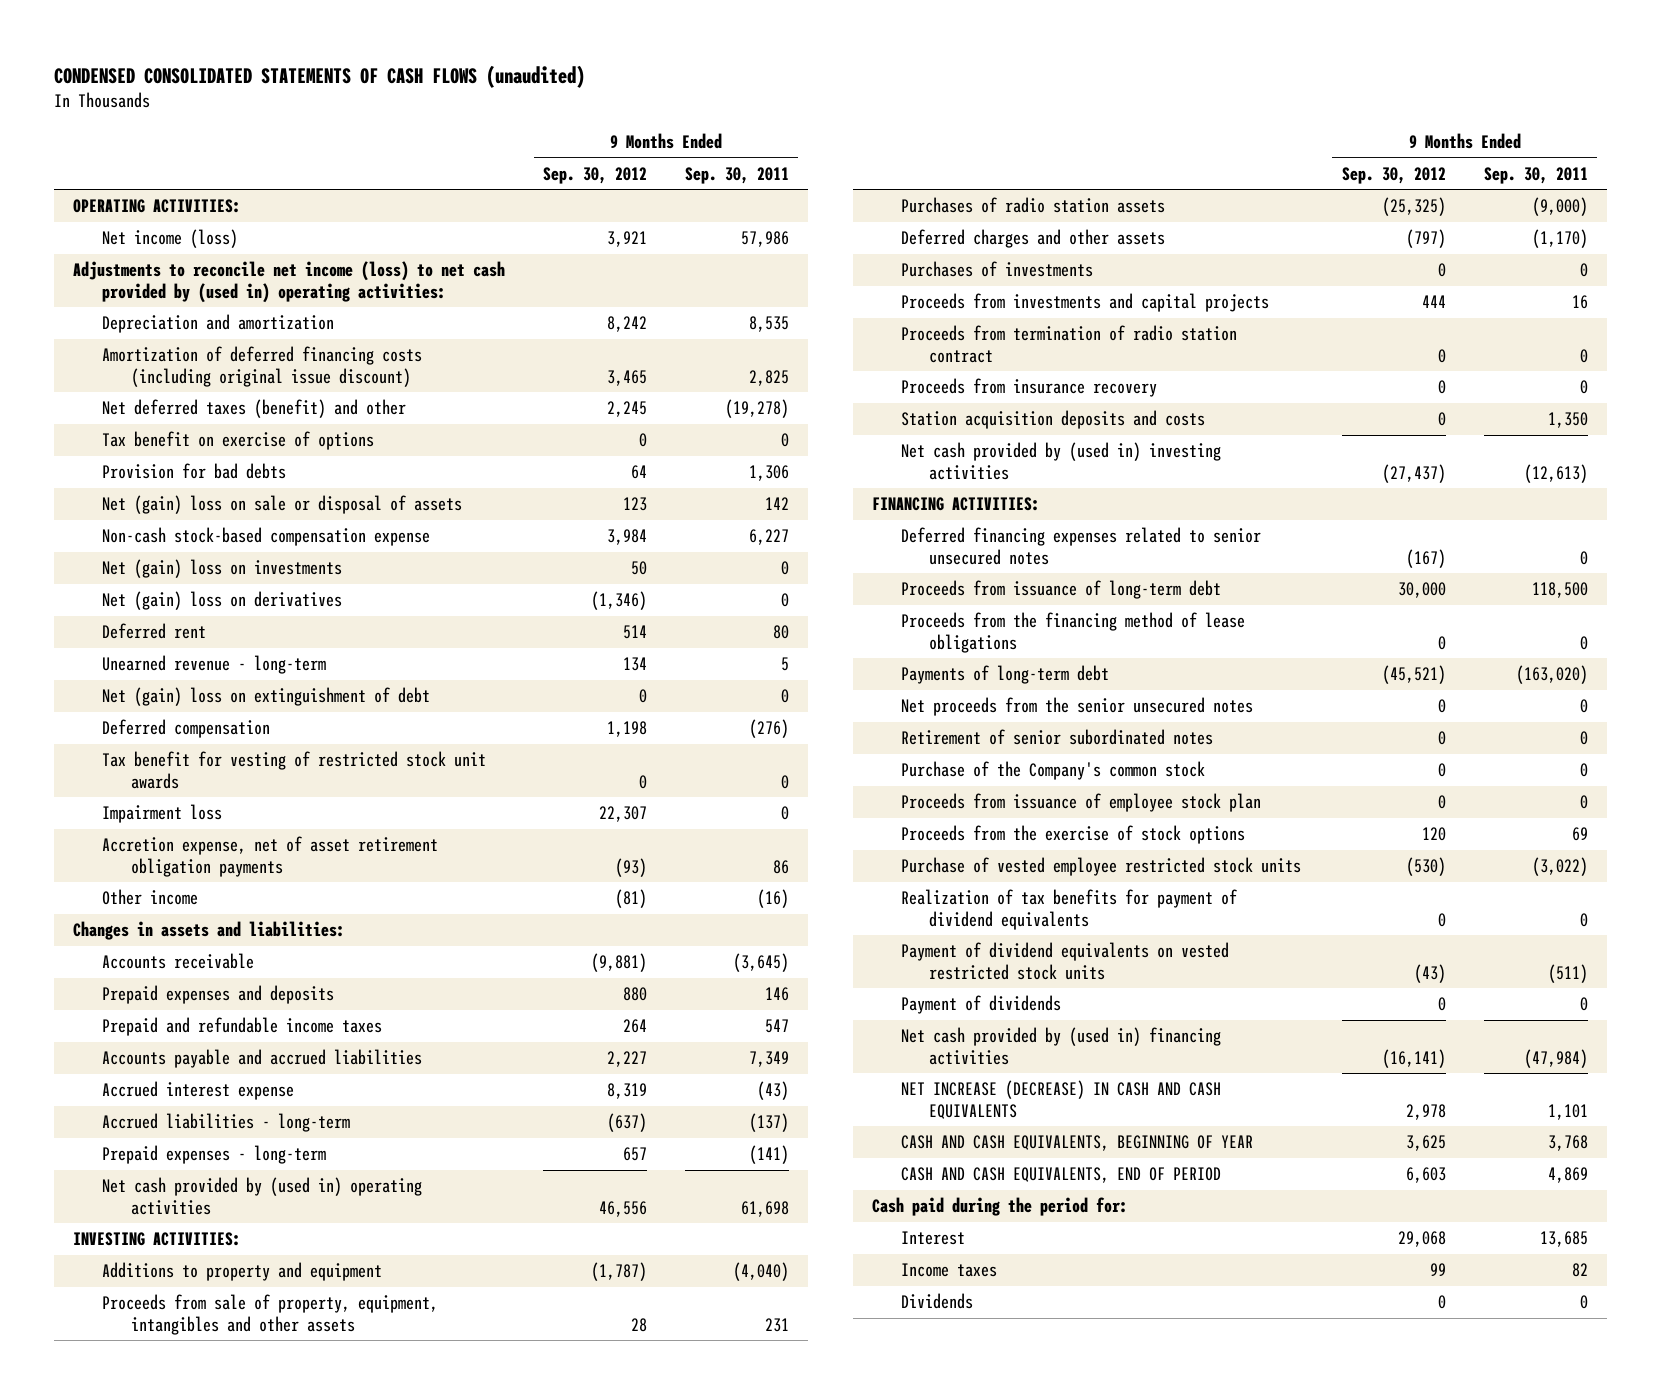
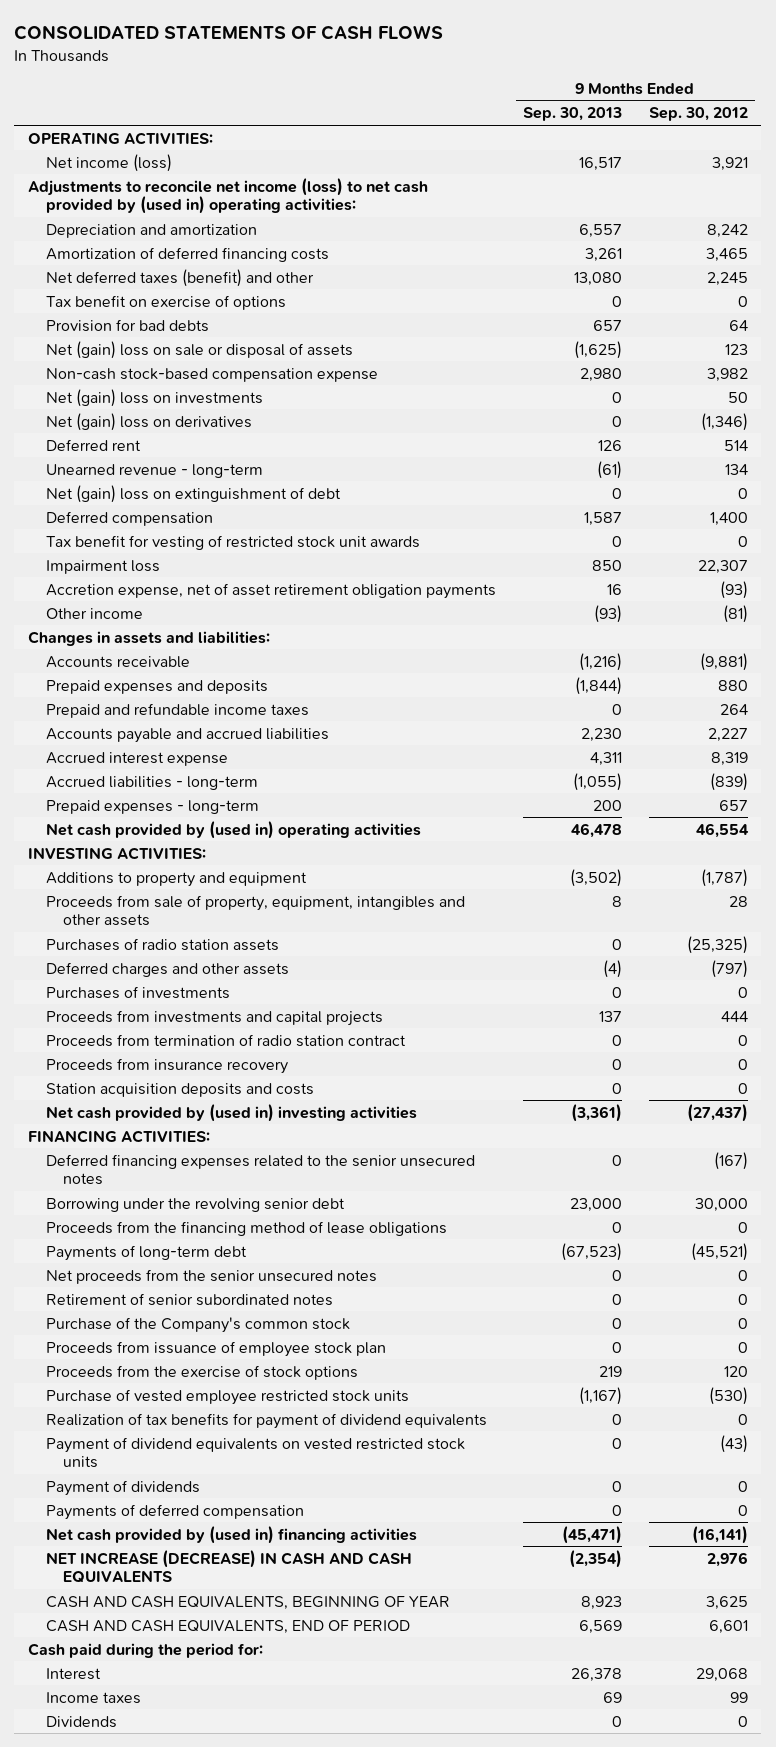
[54,64,586,88] CONDENSED CONSOLIDATED STATEMENTS OF CASH FLOWS (unaudited) -> [14,25,444,41] CONSOLIDATED STATEMENTS OF CASH FLOWS
[684,166,789,184] Sep. 30, 2011 -> none
none -> [522,107,622,122] Sep. 30, 2013
[102,346,423,387] Amortization of deferred financing costs (including original issue discount) -> [45,246,329,262] Amortization of deferred financing costs
[607,529,648,546] 3,984 -> [706,367,748,382] 3,982
[607,721,648,738] 1,198 -> [709,511,748,526] 1,400
[607,1113,648,1133] (637) -> [709,772,748,791] (839)
[599,1200,648,1217] 46,556 -> [695,822,749,838] 46,554
[900,527,1261,565] Deferred financing expenses related to senior unsecured notes -> [45,1153,475,1186] Deferred financing expenses related to the senior unsecured notes
[900,580,1221,600] Proceeds from issuance of long-term debt -> [45,1197,345,1212] Borrowing under the revolving senior debt
none -> [45,1503,304,1520] Payments of deferred compensation
[1405,1103,1446,1120] 2,978 -> [706,1551,748,1567] 2,976
[1405,1167,1446,1184] 6,603 -> [708,1619,748,1634] 6,601

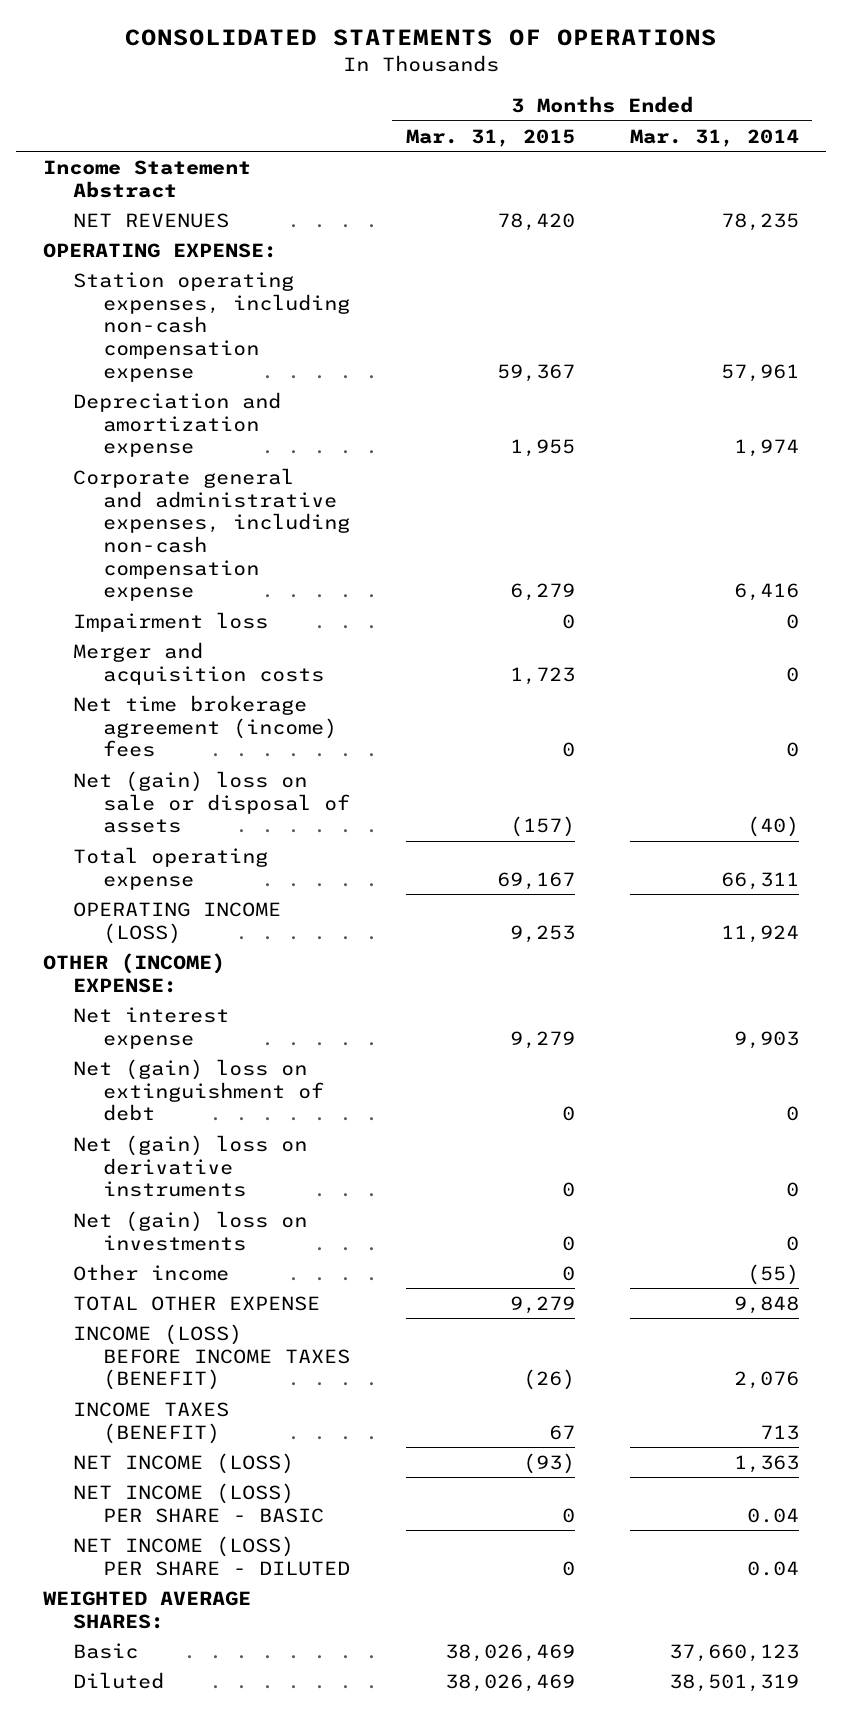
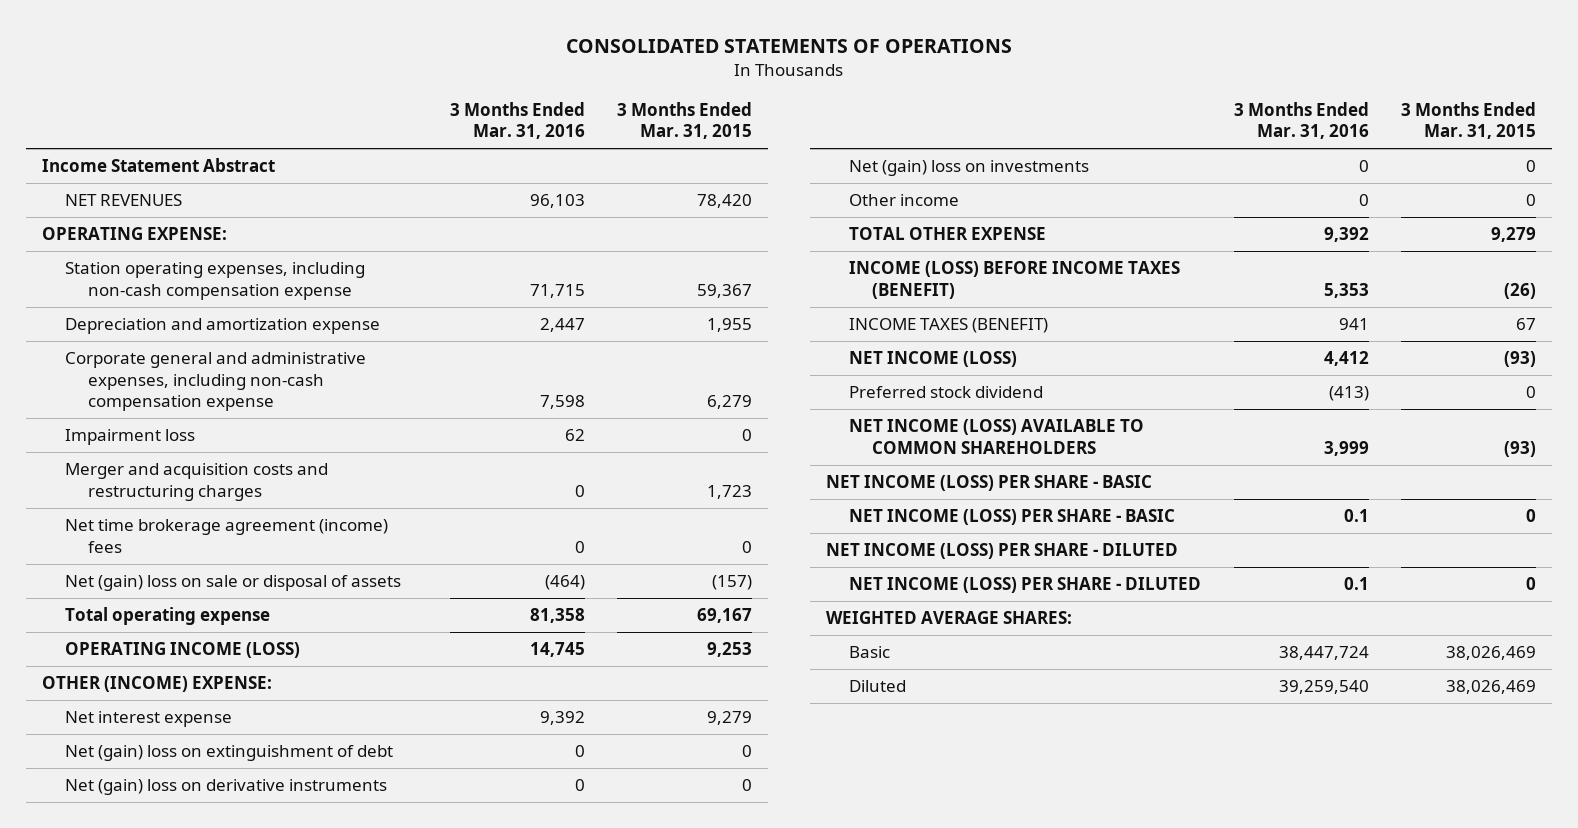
[629,128,799,147] Mar. 31, 2014 -> none
none -> [449,101,585,140] 3 Months Ended Mar. 31, 2016
[73,641,325,685] Merger and acquisition costs -> [65,463,329,501] Merger and acquisition costs and restructuring charges
none -> [849,386,1044,399] Preferred stock dividend
none -> [849,419,1145,454] NET INCOME (LOSS) AVAILABLE TO COMMON SHAREHOLDERS
none -> [826,475,1153,492] NET INCOME (LOSS) PER SHARE - BASIC
none -> [826,543,1179,560] NET INCOME (LOSS) PER SHARE - DILUTED

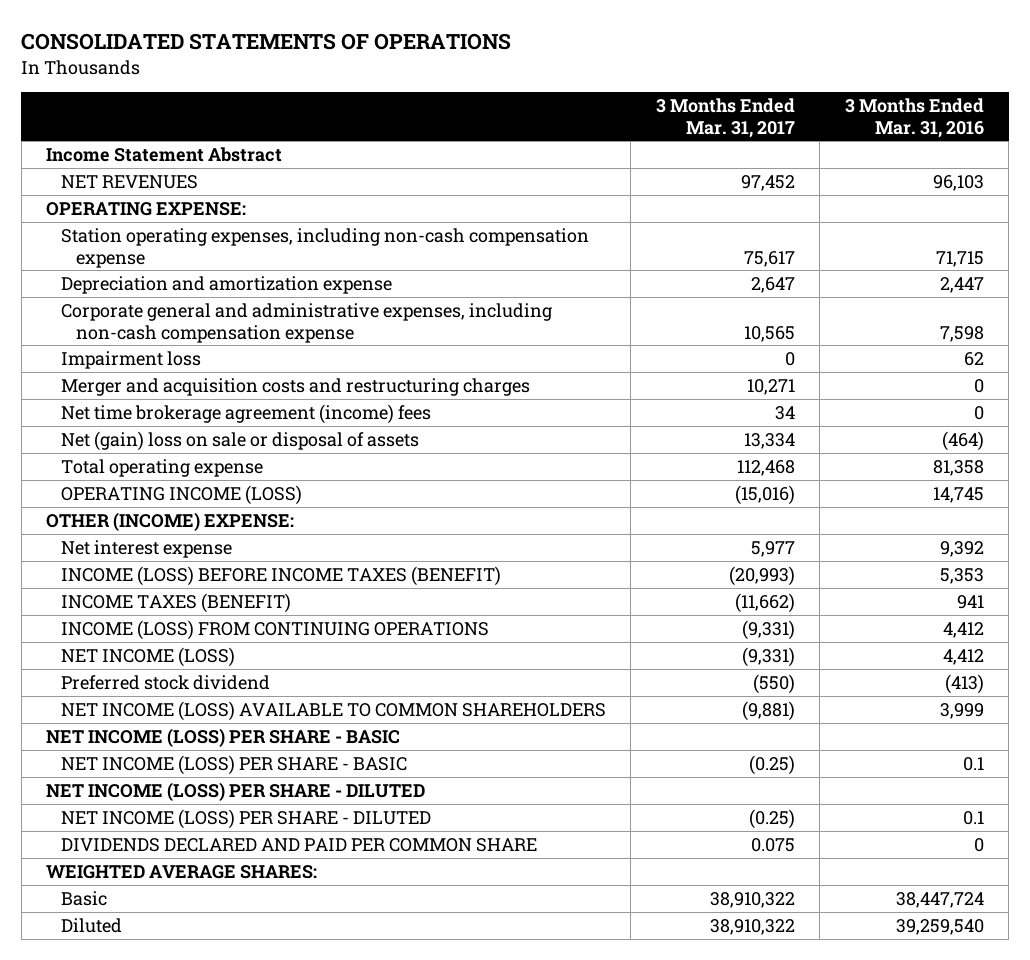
[616,101,752,140] 3 Months Ended Mar. 31, 2015 -> none
none -> [655,97,795,138] 3 Months Ended Mar. 31, 2017
[65,745,394,762] Net (gain) loss on extinguishment of debt -> none
[65,779,388,796] Net (gain) loss on derivative instruments -> none
[849,160,1090,177] Net (gain) loss on investments -> none
[849,194,960,207] Other income -> none
[849,227,1047,241] TOTAL OTHER EXPENSE -> none
none -> [60,619,489,640] INCOME (LOSS) FROM CONTINUING OPERATIONS
none -> [60,837,537,852] DIVIDENDS DECLARED AND PAID PER COMMON SHARE

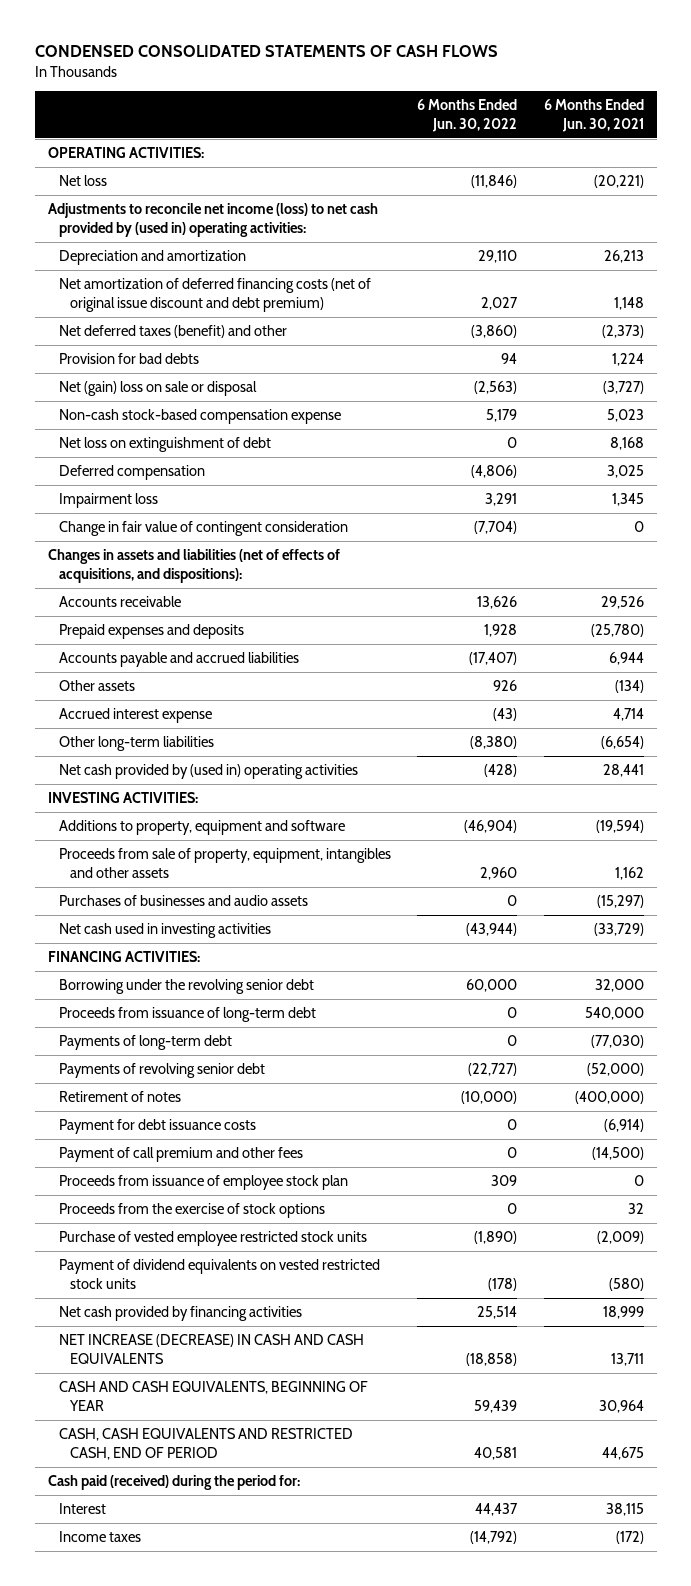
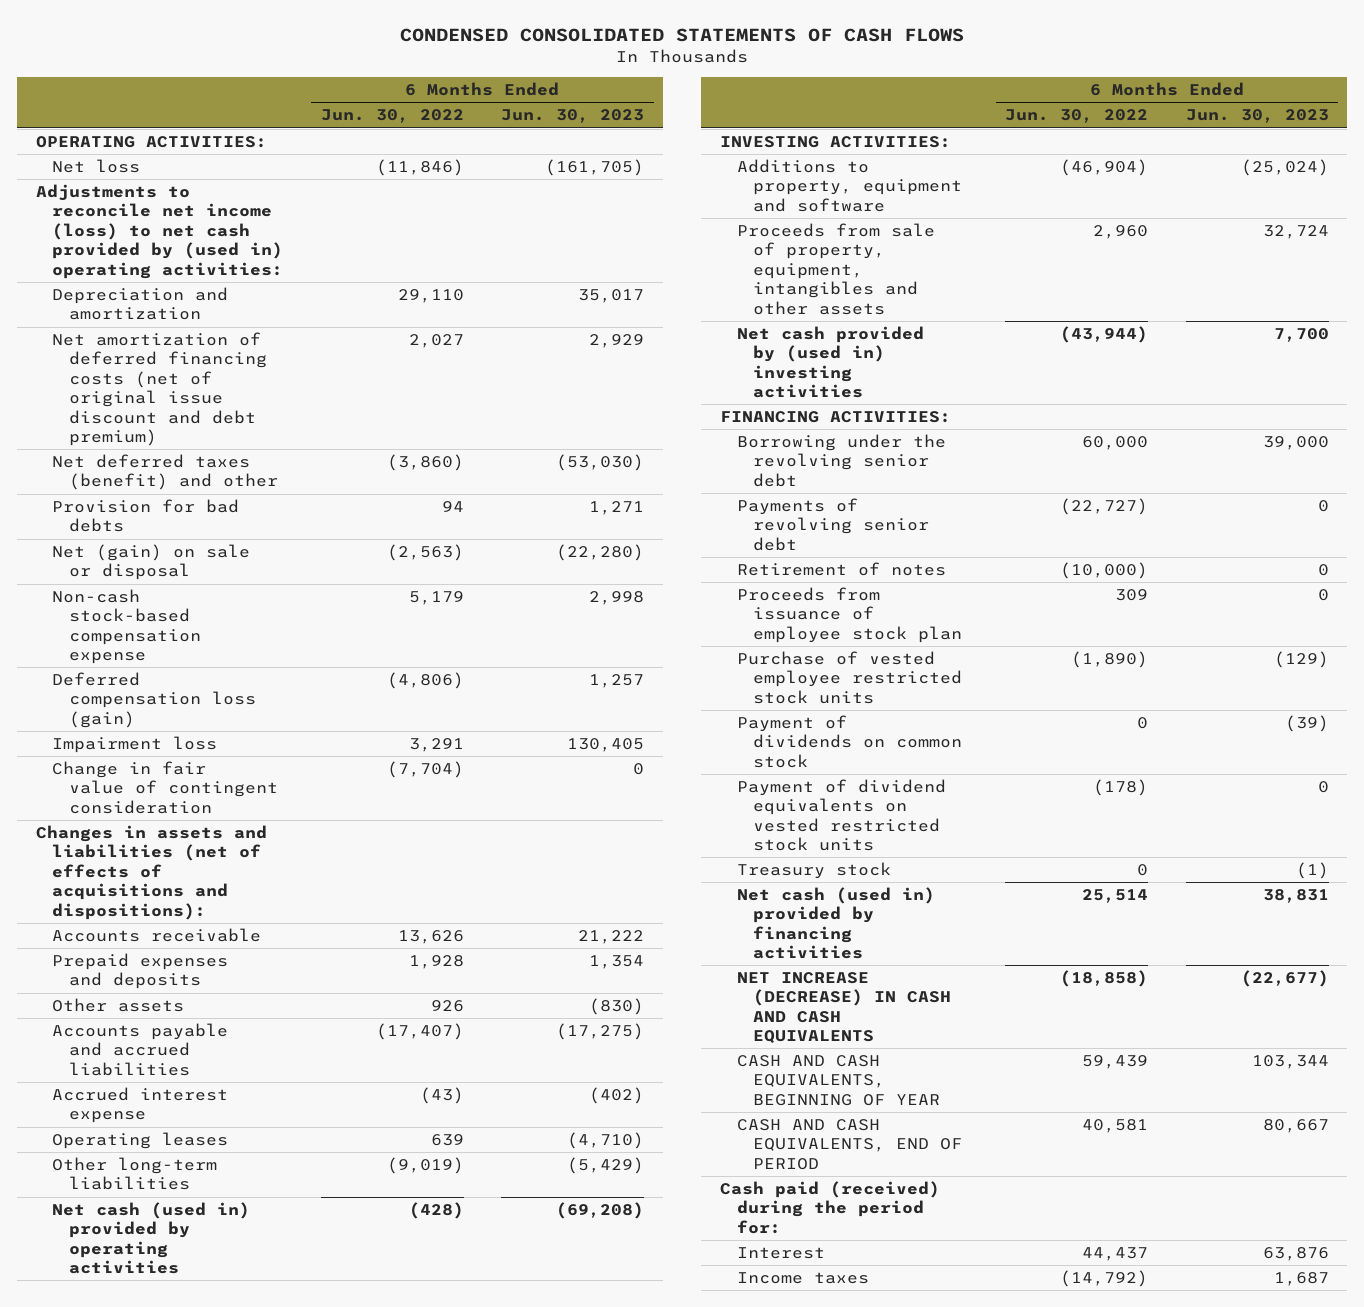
[543,99,644,132] 6 Months Ended Jun. 30, 2021 -> none
none -> [501,109,645,124] Jun. 30, 2023
[58,381,257,397] Net (gain) loss on sale or disposal -> [52,544,251,581] Net (gain) on sale or disposal
[58,437,271,453] Net loss on extinguishment of debt -> none
[58,465,205,481] Deferred compensation -> [52,672,256,728] Deferred compensation loss (gain)
[47,549,340,583] Changes in assets and liabilities (net of effects of acquisitions, and dispositions): -> [35,825,267,920] Changes in assets and liabilities (net of effects of acquisitions and dispositions):
[58,652,299,668] Accounts payable and accrued liabilities -> [52,1023,229,1076] Accounts payable and accrued liabilities
none -> [52,1132,229,1150] Operating leases
[470,736,518,750] (8,380) -> [386,1157,464,1175] (9,019)
[58,764,358,780] Net cash provided by (used in) operating activities -> [52,1202,251,1275] Net cash (used in) provided by operating activities
[58,895,308,907] Purchases of businesses and audio assets -> none
[58,923,271,939] Net cash used in investing activities -> [736,326,924,399] Net cash provided by (used in) investing activities
[58,1007,316,1023] Proceeds from issuance of long-term debt -> none
[58,1035,232,1051] Payments of long-term debt -> none
[58,1119,256,1135] Payment for debt issuance costs -> none
[58,1147,303,1163] Payment of call premium and other fees -> none
[58,1203,325,1219] Proceeds from the exercise of stock options -> none
none -> [736,715,963,768] Payment of dividends on common stock
none -> [736,862,891,880] Treasury stock
[58,1306,302,1322] Net cash provided by financing activities -> [736,887,935,960] Net cash (used in) provided by financing activities
[58,1428,353,1460] CASH, CASH EQUIVALENTS AND RESTRICTED CASH, END OF PERIOD -> [736,1119,963,1170] CASH AND CASH EQUIVALENTS, END OF PERIOD

